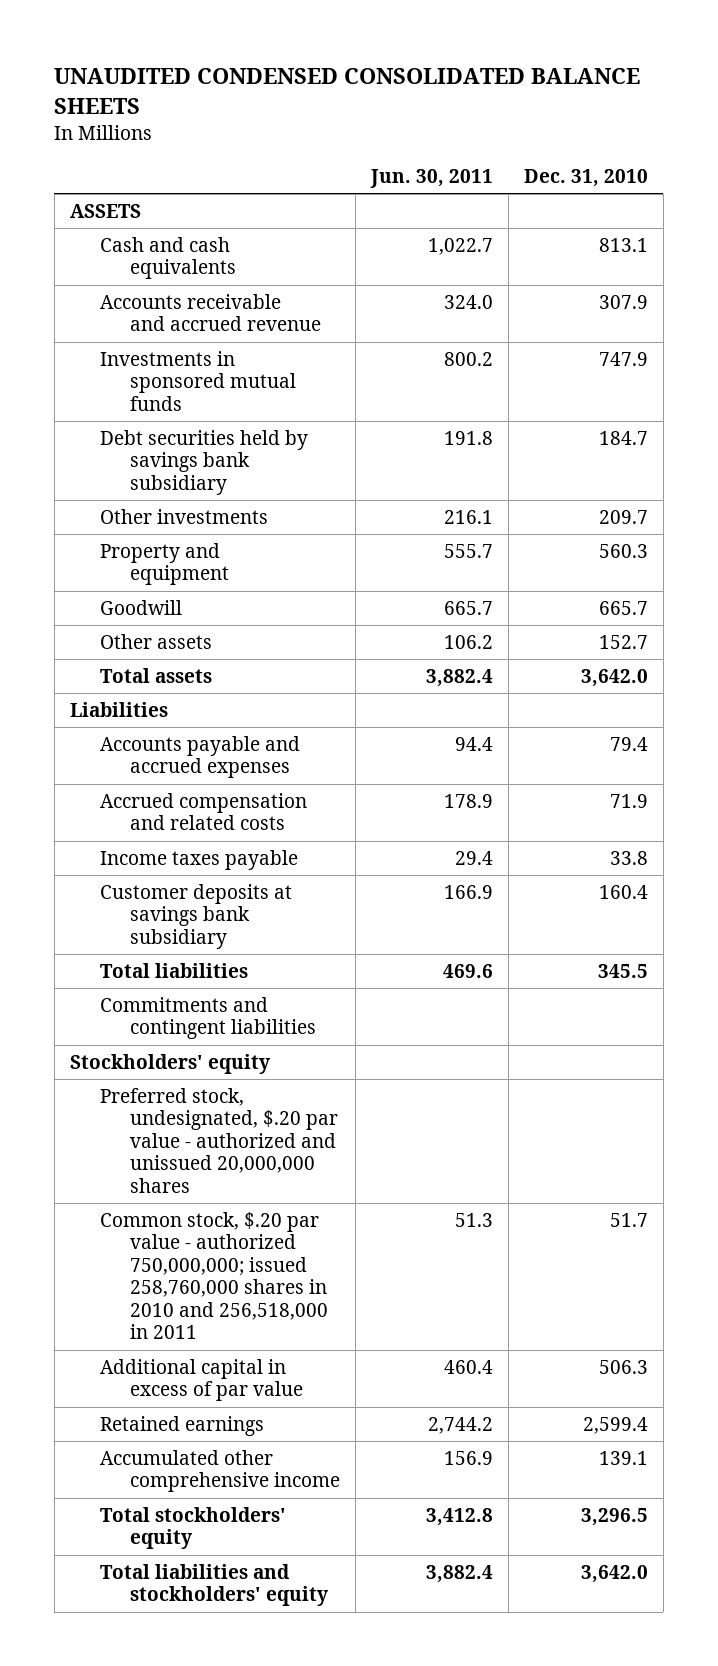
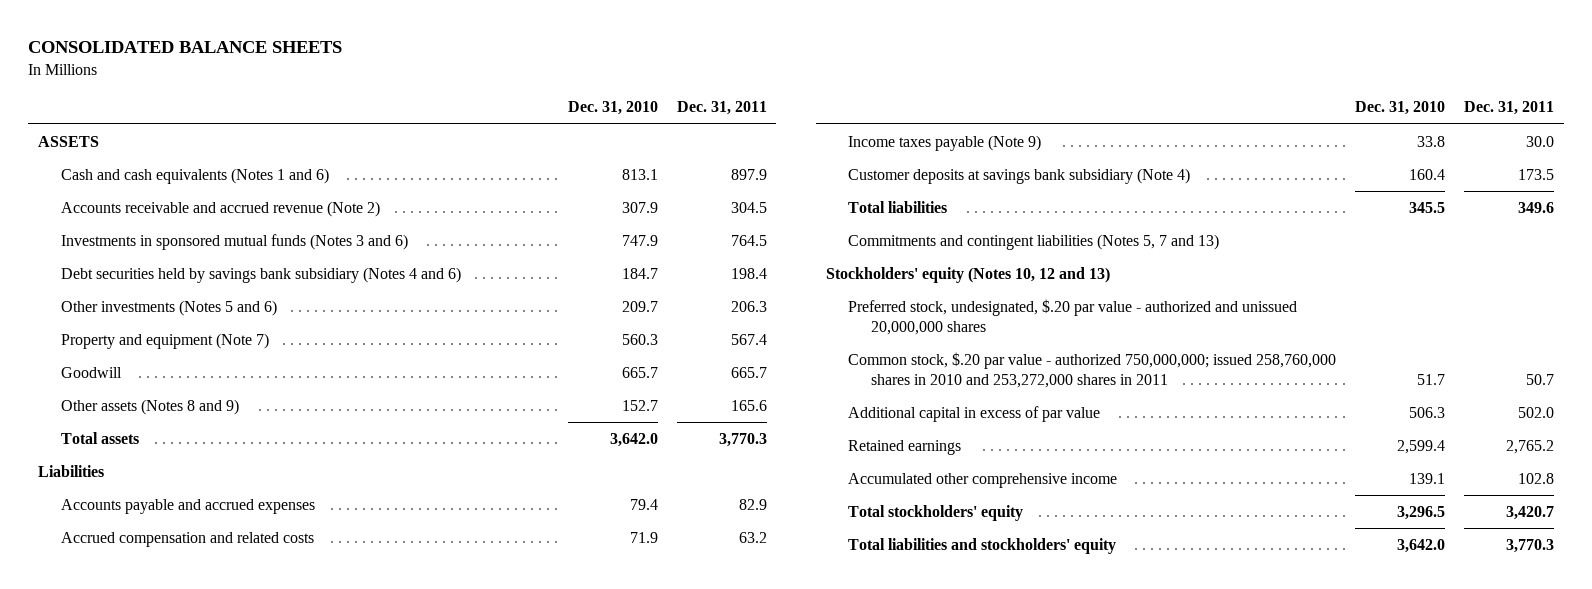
[54,68,641,114] UNAUDITED CONDENSED CONSOLIDATED BALANCE SHEETS -> [28,41,343,54] CONSOLIDATED BALANCE SHEETS
[370,169,494,189] Jun. 30, 2011 -> none
none -> [676,101,767,116] Dec. 31, 2011
[99,237,237,280] Cash and cash equivalents -> [60,167,329,184] Cash and cash equivalents (Notes 1 and 6)
[99,294,322,332] Accounts receivable and accrued revenue -> [60,200,380,217] Accounts receivable and accrued revenue (Note 2)
[99,351,297,411] Investments in sponsored mutual funds -> [60,233,408,250] Investments in sponsored mutual funds (Notes 3 and 6)
[99,430,308,495] Debt securities held by savings bank subsidiary -> [60,266,461,283] Debt securities held by savings bank subsidiary (Notes 4 and 6)
[99,509,268,525] Other investments -> [60,299,277,316] Other investments (Notes 5 and 6)
[99,543,230,586] Property and equipment -> [60,332,269,349] Property and equipment (Note 7)
[99,634,212,650] Other assets -> [60,398,239,415] Other assets (Notes 8 and 9)
[99,850,298,871] Income taxes payable -> [848,134,1042,151] Income taxes payable (Note 9)
[99,884,292,949] Customer deposits at savings bank subsidiary -> [848,167,1191,184] Customer deposits at savings bank subsidiary (Note 4)
[99,997,317,1040] Commitments and contingent liabilities -> [848,233,1220,250] Commitments and contingent liabilities (Notes 5, 7 and 13)
[69,1054,270,1075] Stockholders' equity -> [825,266,1110,283] Stockholders' equity (Notes 10, 12 and 13)
[99,1212,329,1340] Common stock, $.20 par value - authorized 750,000,000; issued 258,760,000 shares in 2010 and 256,518,000 in 2011 -> [848,351,1337,389] Common stock, $.20 par value - authorized 750,000,000; issued 258,760,000 shares in 2010 and 253,272,000 shares in 2011

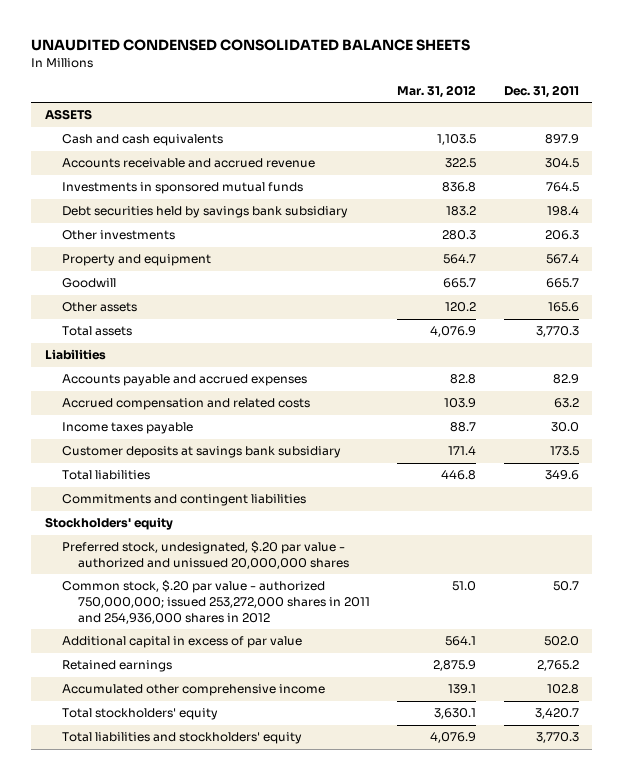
[28,41,343,54] CONSOLIDATED BALANCE SHEETS -> [31,39,471,52] UNAUDITED CONDENSED CONSOLIDATED BALANCE SHEETS
[567,101,658,116] Dec. 31, 2010 -> none
none -> [397,84,477,98] Mar. 31, 2012
[60,167,329,184] Cash and cash equivalents (Notes 1 and 6) -> [61,134,223,147] Cash and cash equivalents
[60,200,380,217] Accounts receivable and accrued revenue (Note 2) -> [61,158,315,169] Accounts receivable and accrued revenue
[60,233,408,250] Investments in sponsored mutual funds (Notes 3 and 6) -> [61,182,303,195] Investments in sponsored mutual funds
[60,266,461,283] Debt securities held by savings bank subsidiary (Notes 4 and 6) -> [61,206,348,219] Debt securities held by savings bank subsidiary
[60,299,277,316] Other investments (Notes 5 and 6) -> [61,230,175,241] Other investments
[60,332,269,349] Property and equipment (Note 7) -> [61,254,211,267] Property and equipment
[60,398,239,415] Other assets (Notes 8 and 9) -> [61,302,137,313] Other assets
[848,134,1042,151] Income taxes payable (Note 9) -> [61,422,193,435] Income taxes payable
[848,167,1191,184] Customer deposits at savings bank subsidiary (Note 4) -> [61,446,341,459] Customer deposits at savings bank subsidiary
[848,233,1220,250] Commitments and contingent liabilities (Notes 5, 7 and 13) -> [61,494,306,507] Commitments and contingent liabilities
[825,266,1110,283] Stockholders' equity (Notes 10, 12 and 13) -> [45,517,174,531] Stockholders' equity
[848,351,1337,389] Common stock, $.20 par value - authorized 750,000,000; issued 258,760,000 shares in 2010 and 253,272,000 shares in 2011 -> [61,580,370,624] Common stock, $.20 par value - authorized 750,000,000; issued 253,272,000 shares in 2011 and 254,936,000 shares in 2012

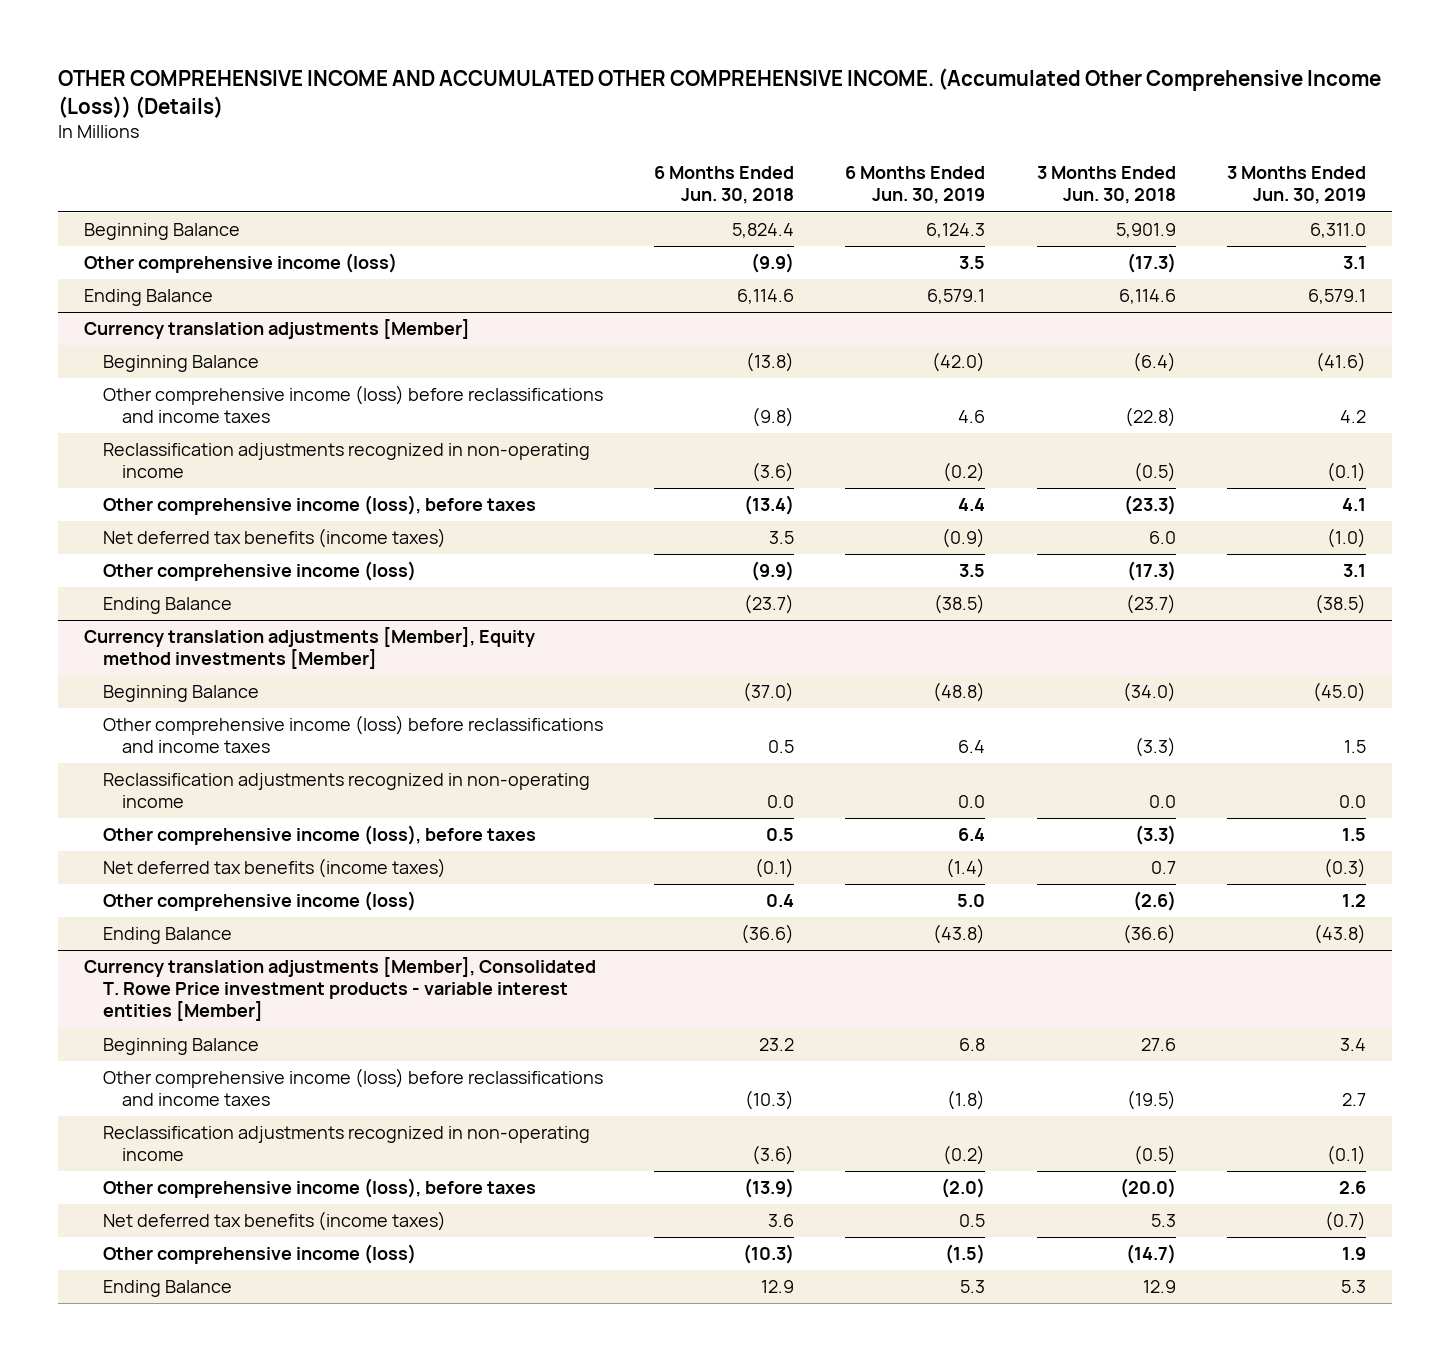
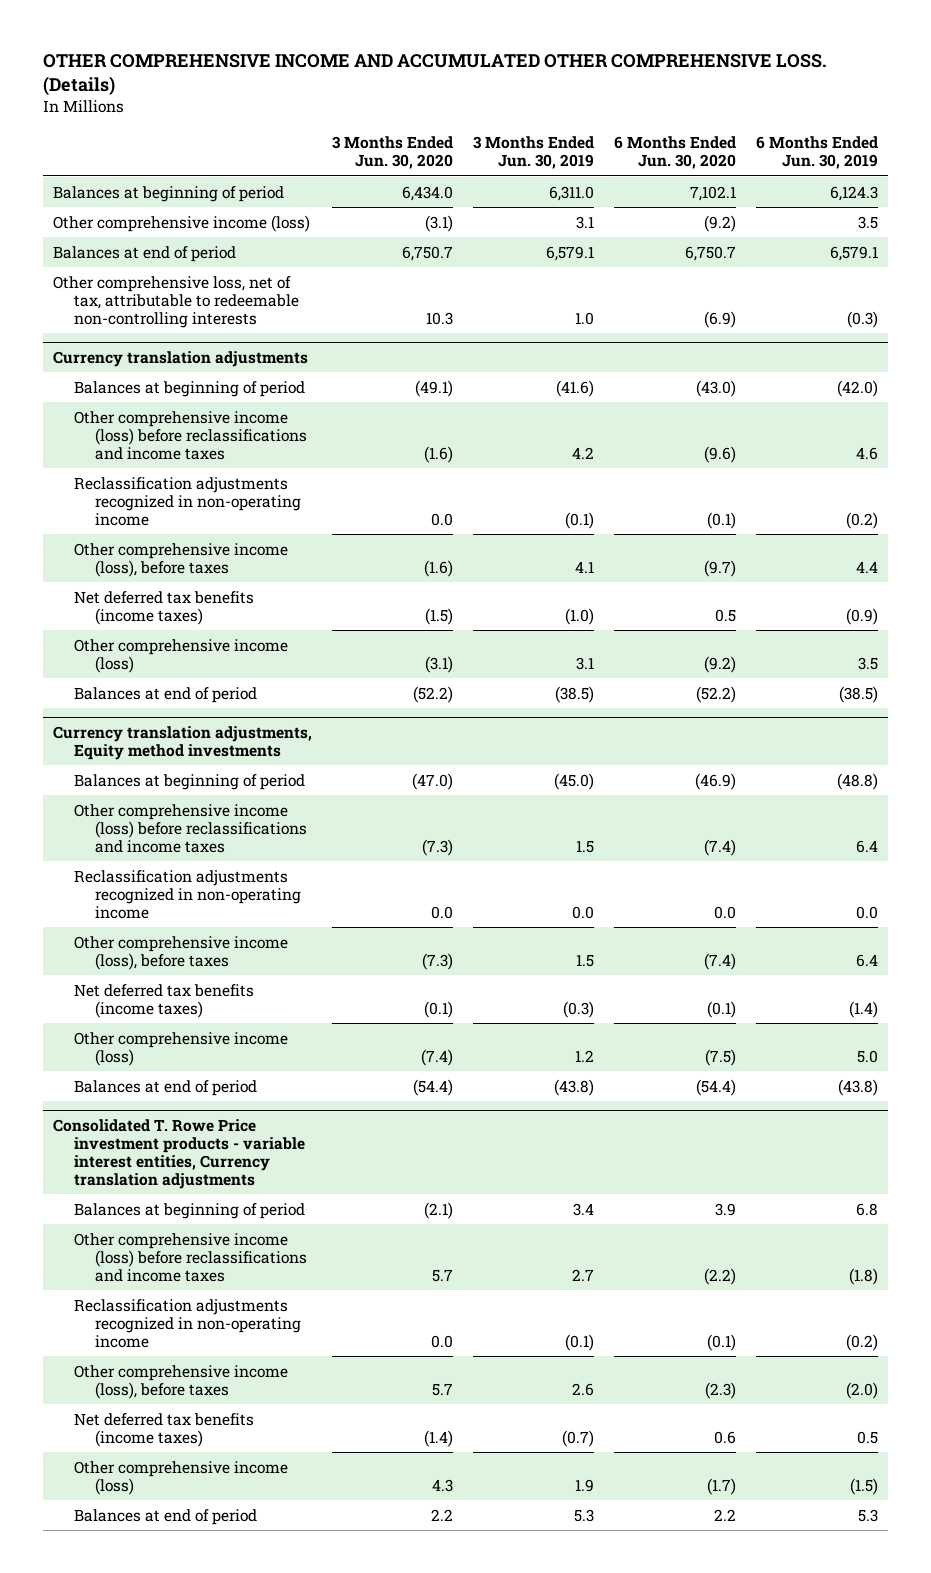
[58,67,1382,118] OTHER COMPREHENSIVE INCOME AND ACCUMULATED OTHER COMPREHENSIVE INCOME. (Accumulated Other Comprehensive Income (Loss)) (Details) -> [42,53,827,96] OTHER COMPREHENSIVE INCOME AND ACCUMULATED OTHER COMPREHENSIVE LOSS. (Details)
[654,166,795,205] 6 Months Ended Jun. 30, 2018 -> none
[1036,166,1176,205] 3 Months Ended Jun. 30, 2018 -> none
none -> [331,136,453,170] 3 Months Ended Jun. 30, 2020
none -> [614,136,737,170] 6 Months Ended Jun. 30, 2020
[83,223,240,241] Beginning Balance -> [52,185,284,202] Balances at beginning of period
[83,289,213,307] Ending Balance -> [52,245,236,262] Balances at end of period
none -> [52,275,299,328] Other comprehensive loss, net of tax, attributable to redeemable non-controlling interests
[83,319,470,340] Currency translation adjustments [Member] -> [52,350,308,367] Currency translation adjustments
[102,355,259,373] Beginning Balance -> [73,380,305,397] Balances at beginning of period
[102,597,232,615] Ending Balance -> [73,686,257,703] Balances at end of period
[83,627,535,670] Currency translation adjustments [Member], Equity method investments [Member] -> [52,725,312,760] Currency translation adjustments, Equity method investments
[102,685,259,703] Beginning Balance -> [73,773,305,790] Balances at beginning of period
[102,927,232,945] Ending Balance -> [73,1079,257,1096] Balances at end of period
[83,957,596,1022] Currency translation adjustments [Member], Consolidated T. Rowe Price investment products - variable interest entities [Member] -> [52,1118,305,1189] Consolidated T. Rowe Price investment products - variable interest entities, Currency translation adjustments
[102,1038,259,1056] Beginning Balance -> [73,1202,305,1219] Balances at beginning of period
[102,1280,232,1298] Ending Balance -> [73,1508,257,1525] Balances at end of period

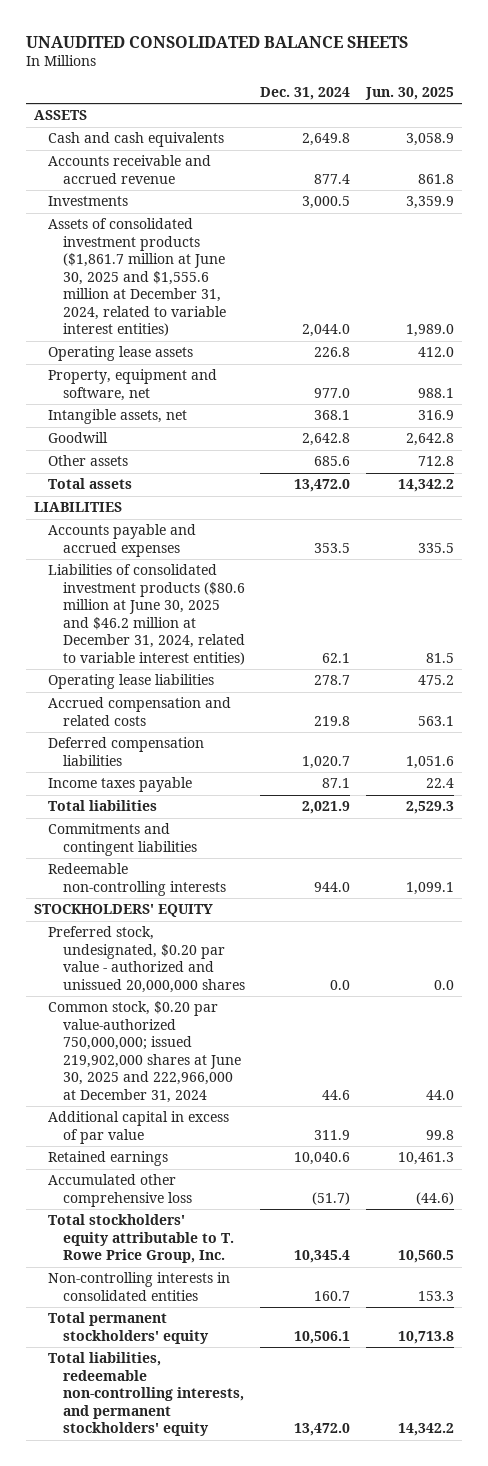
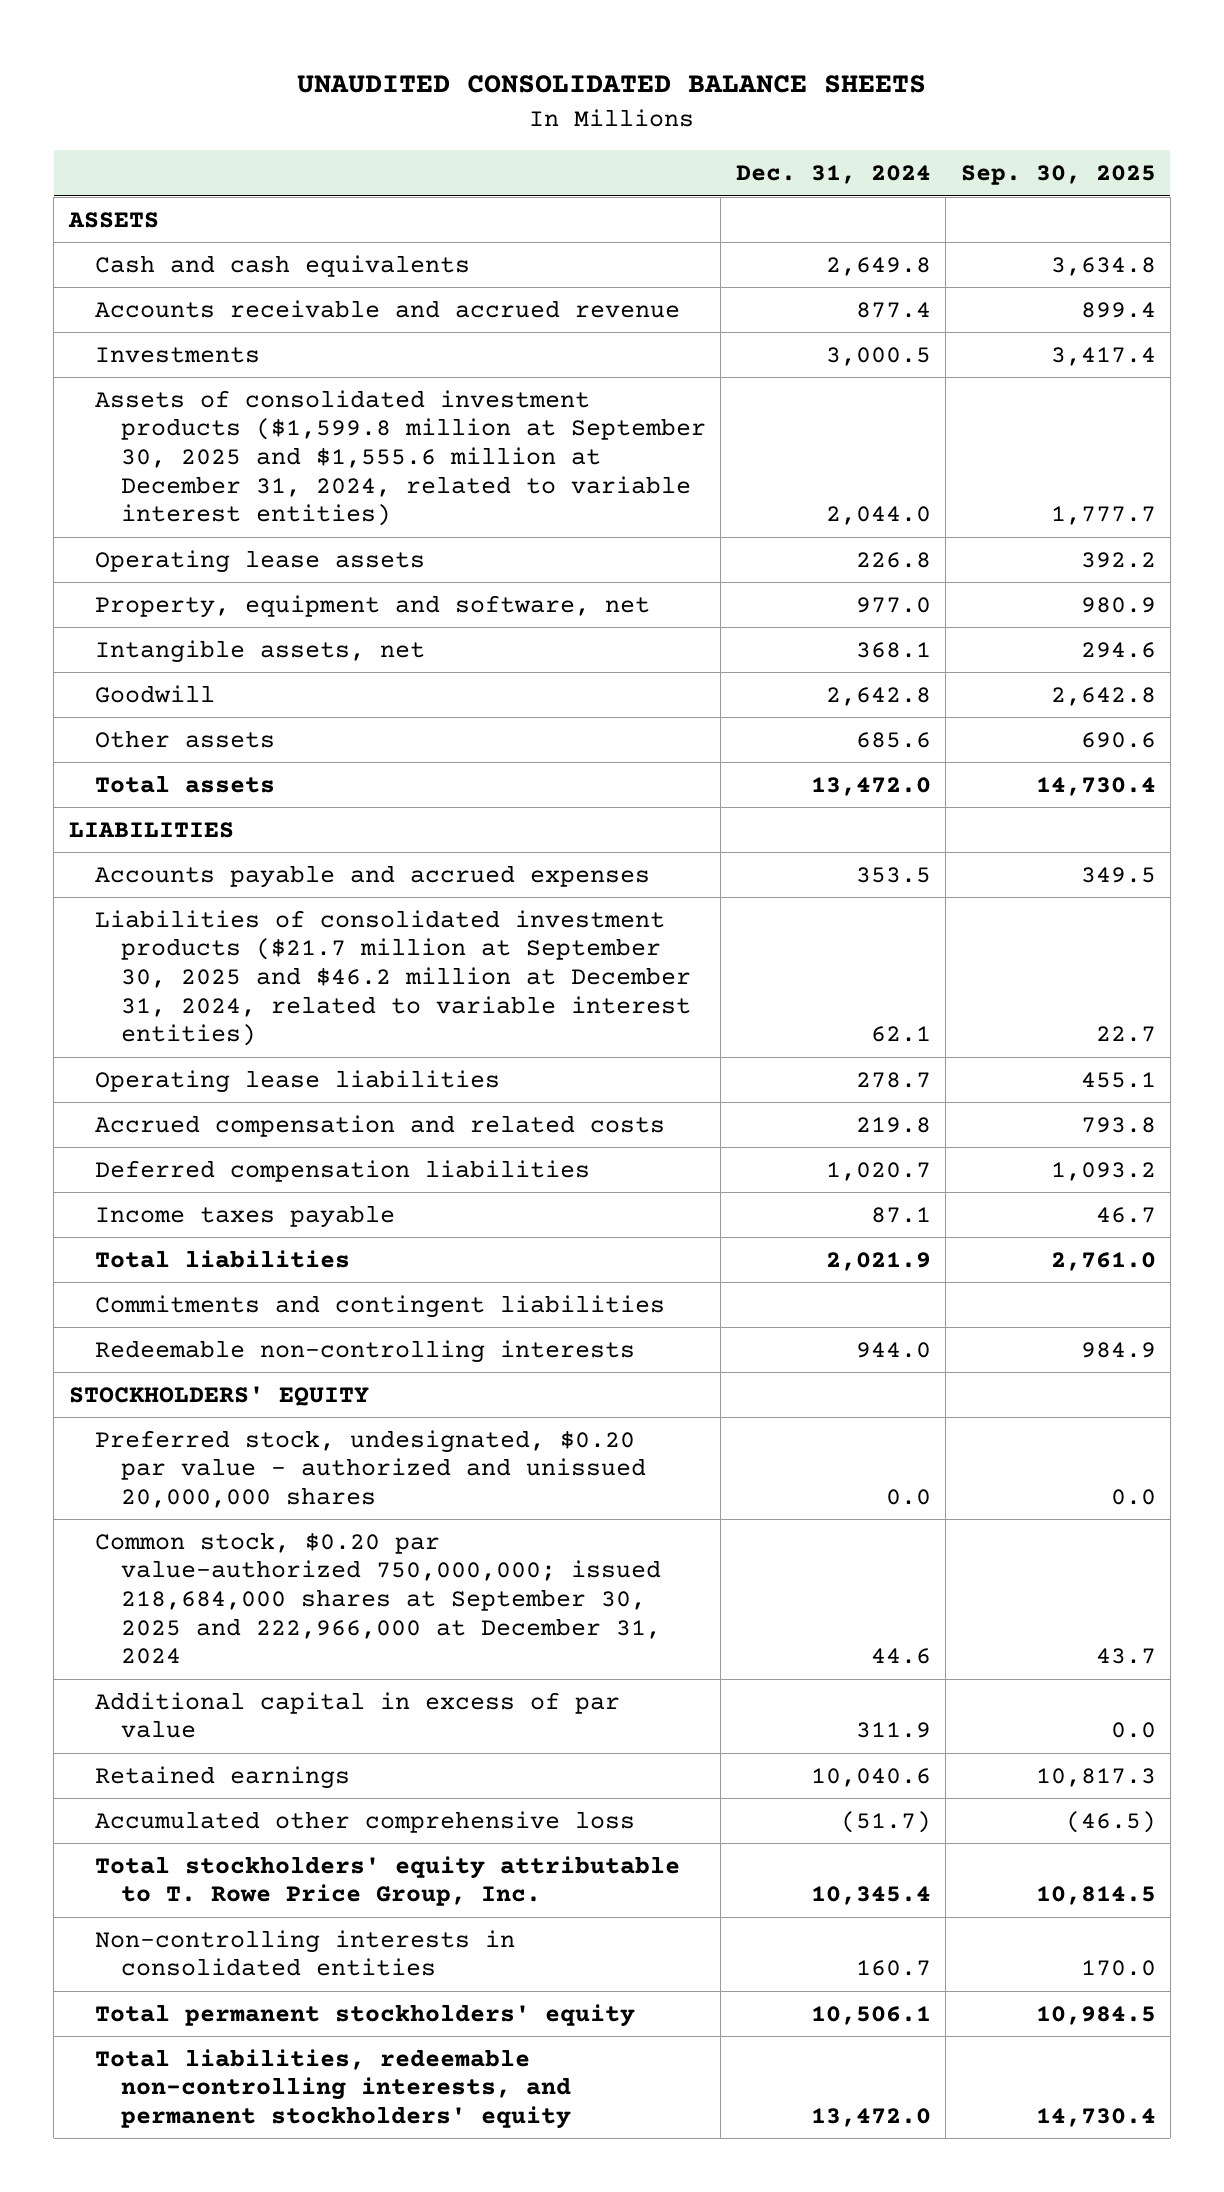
[364,86,454,100] Jun. 30, 2025 -> none
none -> [960,165,1156,186] Sep. 30, 2025
[48,218,227,337] Assets of consolidated investment products ($1,861.7 million at June 30, 2025 and $1,555.6 million at December 31, 2024, related to variable interest entities) -> [94,389,706,527] Assets of consolidated investment products ($1,599.8 million at September 30, 2025 and $1,555.6 million at December 31, 2024, related to variable interest entities)
[48,564,246,665] Liabilities of consolidated investment products ($80.6 million at June 30, 2025 and $46.2 million at December 31, 2024, related to variable interest entities) -> [94,909,691,1047] Liabilities of consolidated investment products ($21.7 million at September 30, 2025 and $46.2 million at December 31, 2024, related to variable interest entities)
[48,1001,242,1103] Common stock, $0.20 par value-authorized 750,000,000; issued 219,902,000 shares at June 30, 2025 and 222,966,000 at December 31, 2024 -> [94,1531,661,1665] Common stock, $0.20 par value-authorized 750,000,000; issued 218,684,000 shares at September 30, 2025 and 222,966,000 at December 31, 2024

